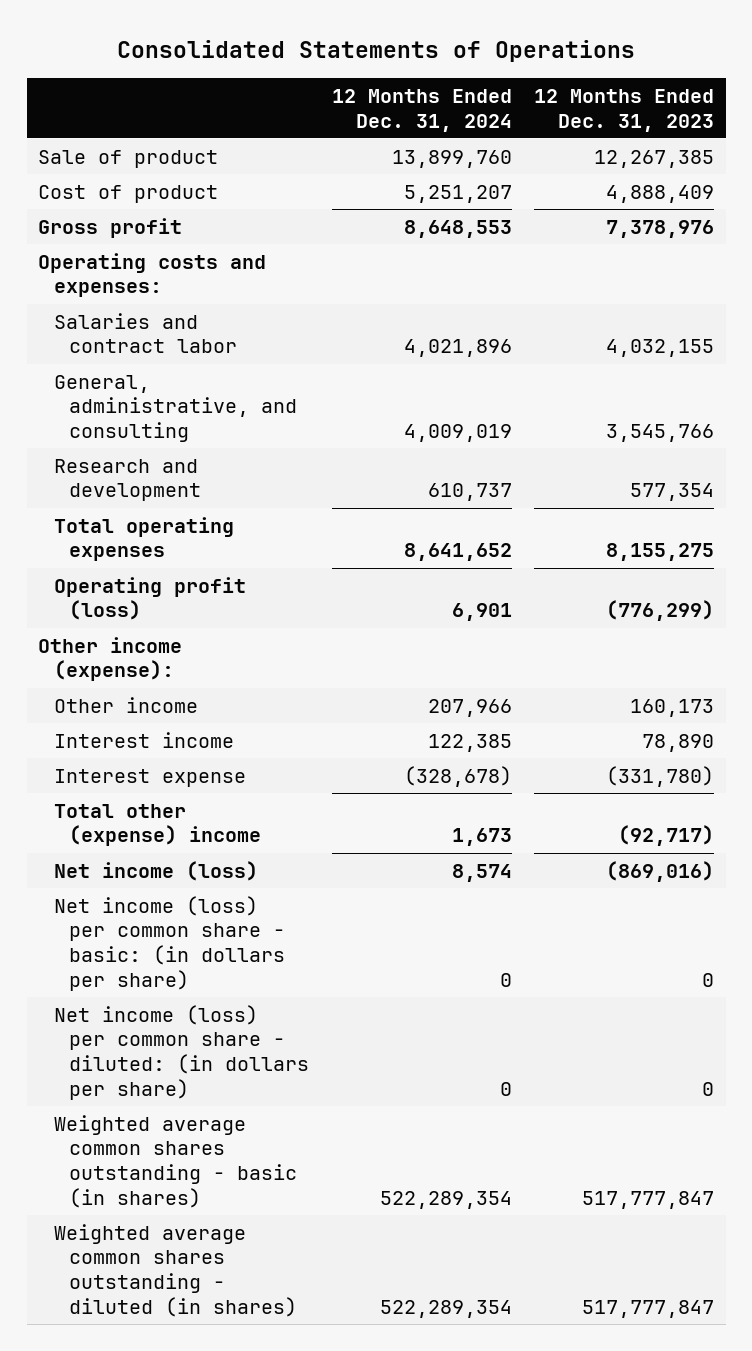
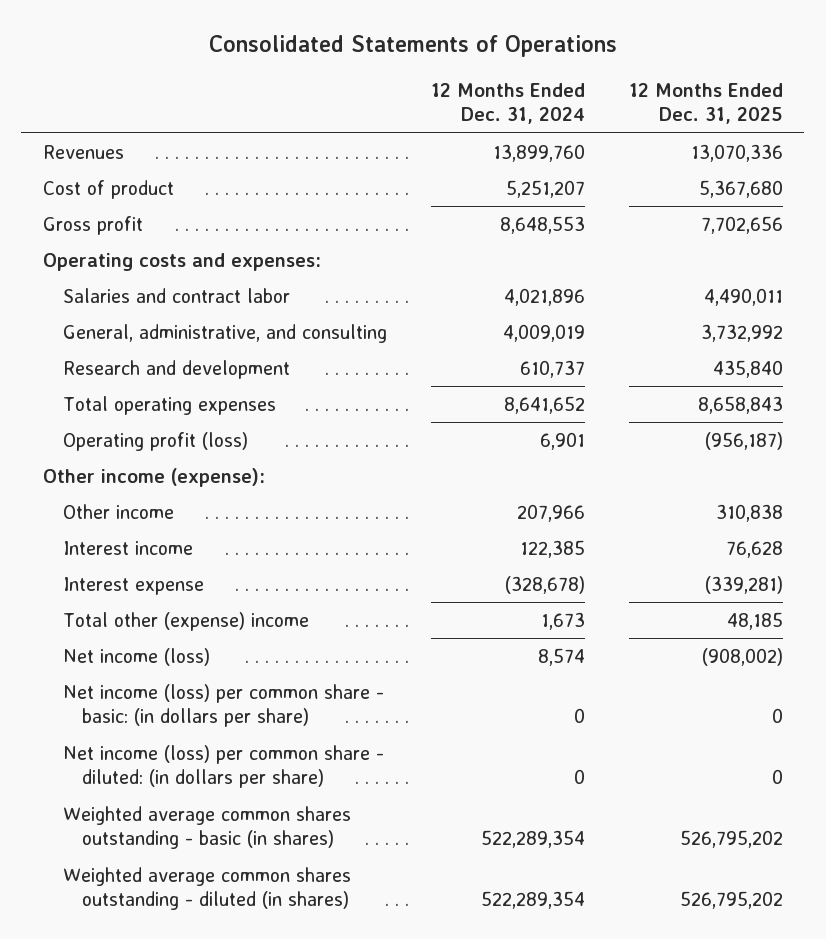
[534,89,715,132] 12 Months Ended Dec. 31, 2023 -> none
none -> [628,82,783,125] 12 Months Ended Dec. 31, 2025
[38,149,219,168] Sale of product -> [43,144,125,159] Revenues

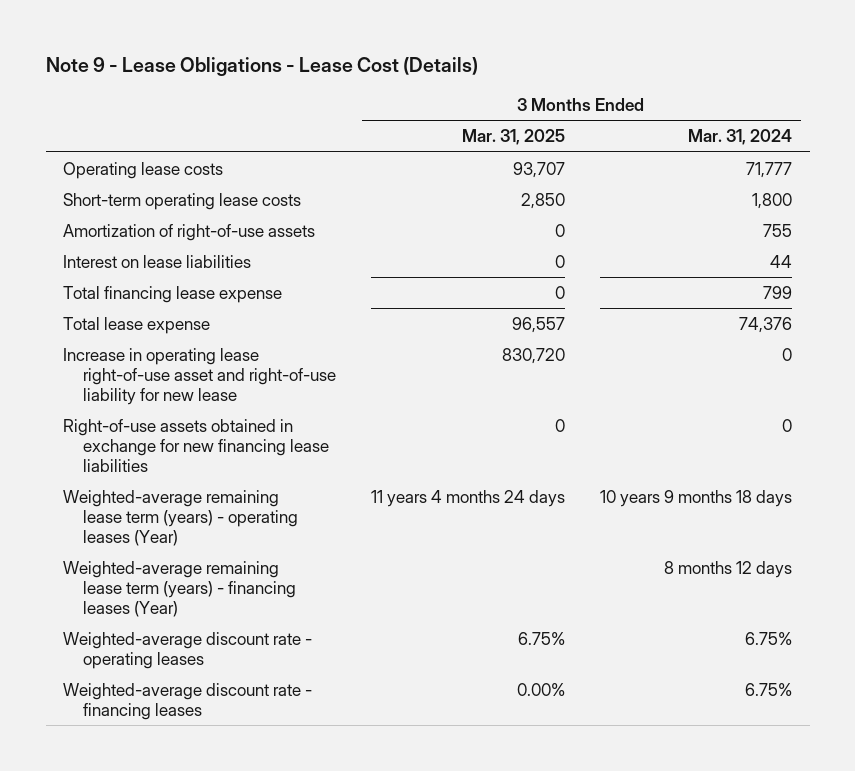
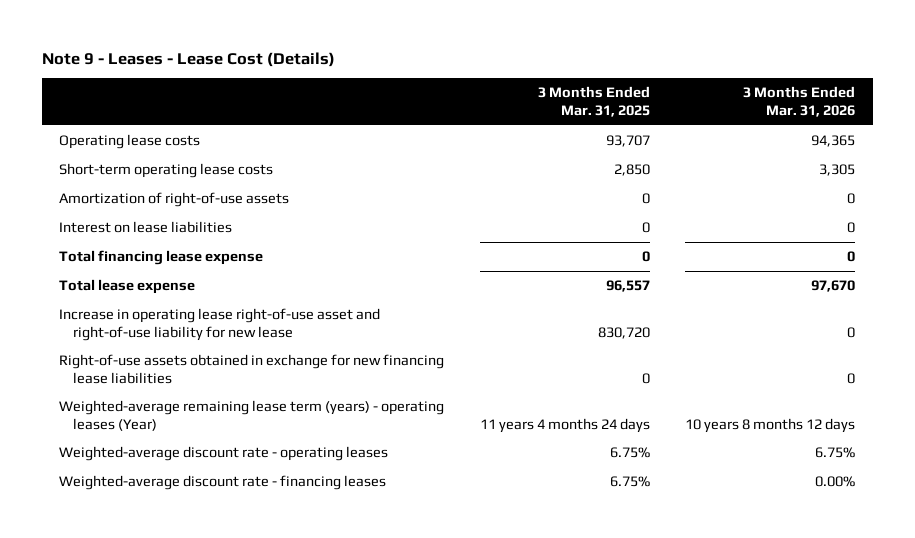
[45,57,478,77] Note 9 - Lease Obligations - Lease Cost (Details) -> [41,51,335,67] Note 9 - Leases - Lease Cost (Details)
[688,129,793,146] Mar. 31, 2024 -> none
none -> [743,86,856,117] 3 Months Ended Mar. 31, 2026
[63,560,296,618] Weighted-average remaining lease term (years) - financing leases (Year) -> none
[516,682,565,696] 0.00% -> [609,476,650,488] 6.75%

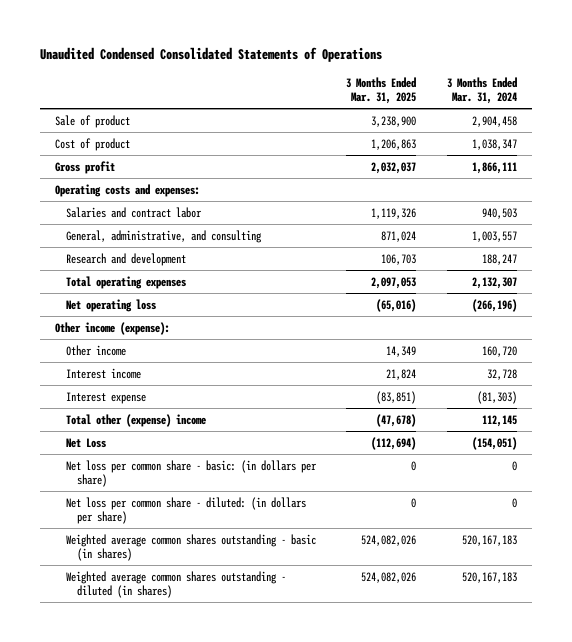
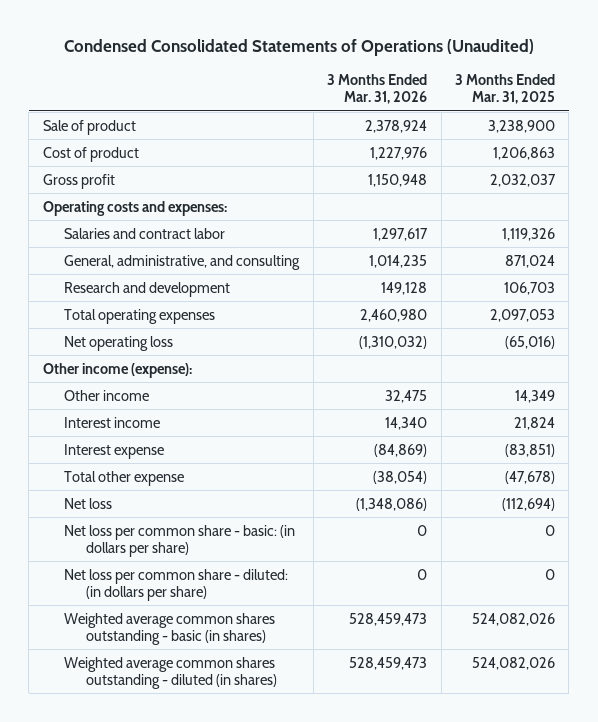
[39,46,382,62] Unaudited Condensed Consolidated Statements of Operations -> [63,38,534,56] Condensed Consolidated Statements of Operations (Unaudited)
[446,76,517,105] 3 Months Ended Mar. 31, 2024 -> none
none -> [327,73,428,105] 3 Months Ended Mar. 31, 2026
[65,413,206,427] Total other (expense) income -> [64,470,185,486] Total other expense
[65,437,106,448] Net Loss -> [64,497,113,509] Net loss

